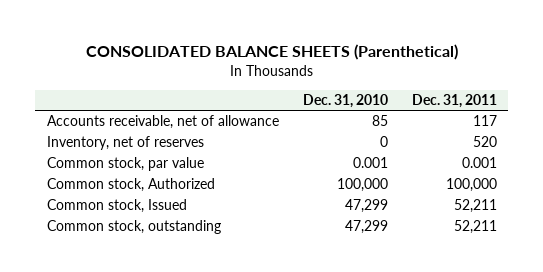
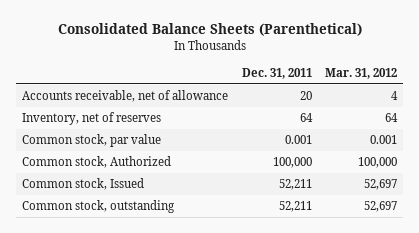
[85,43,458,60] CONSOLIDATED BALANCE SHEETS (Parenthetical) -> [57,23,362,37] Consolidated Balance Sheets (Parenthetical)
[302,94,388,109] Dec. 31, 2010 -> none
none -> [324,67,397,79] Mar. 31, 2012
[472,115,497,127] 117 -> [299,91,312,101] 20
[472,136,497,148] 520 -> [299,113,313,123] 64

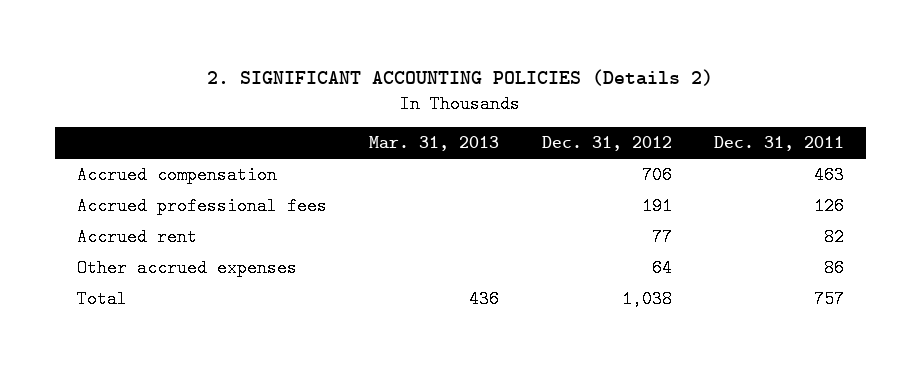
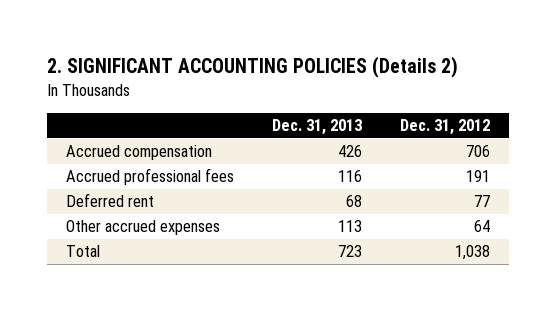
[369,136,500,152] Mar. 31, 2013 -> none
[714,136,845,152] Dec. 31, 2011 -> none
none -> [271,118,362,135] Dec. 31, 2013
[76,228,197,247] Accrued rent -> [66,193,155,208] Deferred rent

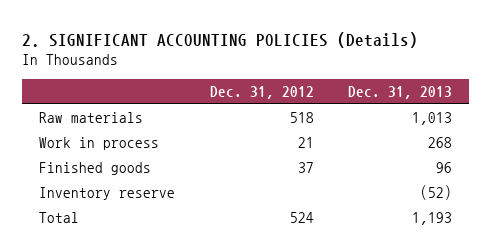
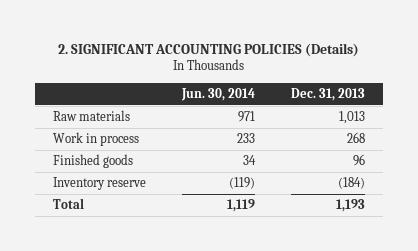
[209,85,314,99] Dec. 31, 2012 -> none
none -> [180,87,255,101] Jun. 30, 2014
[419,185,452,201] (52) -> [338,177,366,190] (184)

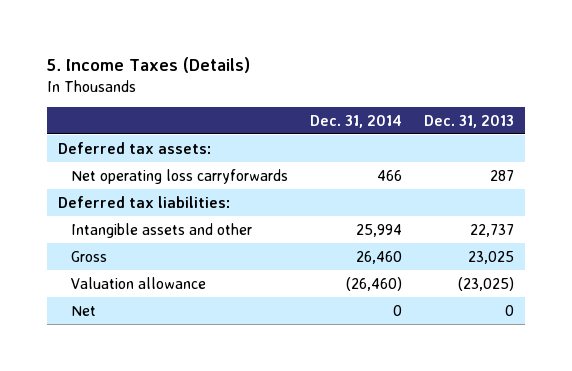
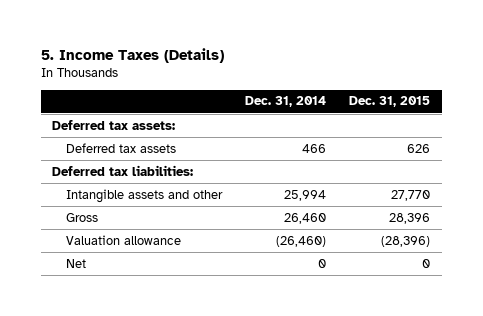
[424,114,515,128] Dec. 31, 2013 -> none
none -> [349,96,431,108] Dec. 31, 2015
[70,168,288,184] Net operating loss carryforwards -> [65,142,176,153] Deferred tax assets

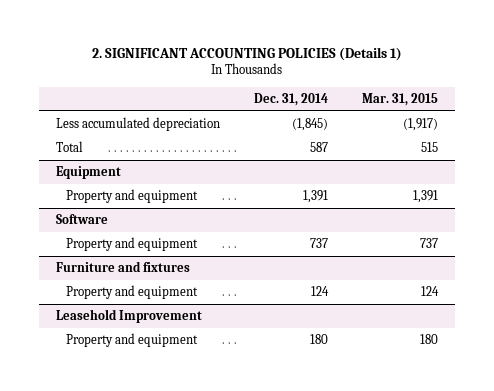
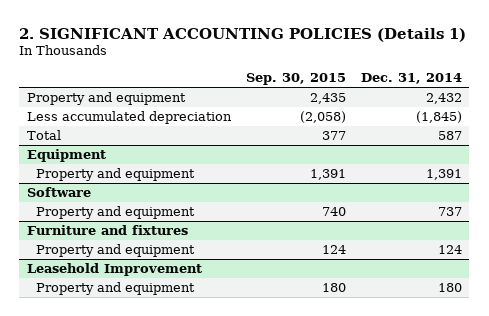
[361,92,438,106] Mar. 31, 2015 -> none
none -> [245,73,346,86] Sep. 30, 2015
none -> [26,92,186,106] Property and equipment

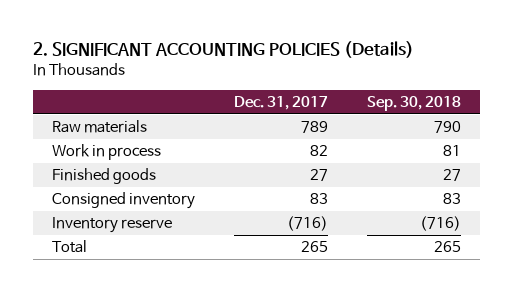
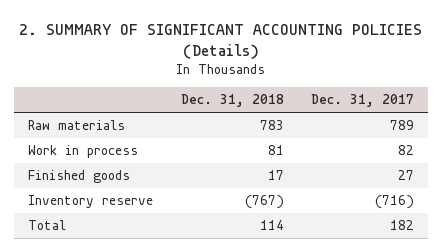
[32,41,414,59] 2. SIGNIFICANT ACCOUNTING POLICIES (Details) -> [19,24,423,59] 2. SUMMARY OF SIGNIFICANT ACCOUNTING POLICIES (Details)
[366,96,461,112] Sep. 30, 2018 -> none
none -> [180,94,284,108] Dec. 31, 2018
[52,192,196,210] Consigned inventory -> none
[300,241,328,253] 265 -> [390,220,415,231] 182

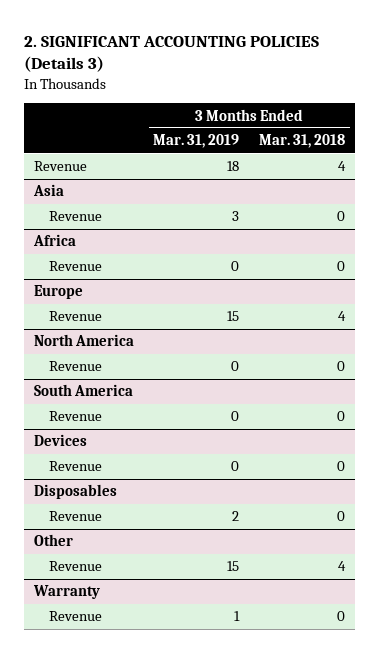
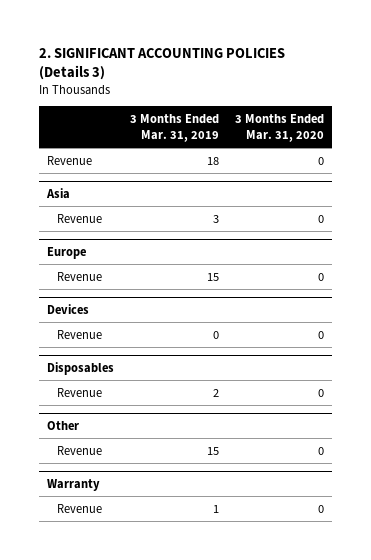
[259,134,346,149] Mar. 31, 2018 -> none
none -> [235,113,325,142] 3 Months Ended Mar. 31, 2020
[32,234,76,247] Africa -> none
[49,261,103,272] Revenue -> none
[33,334,134,347] North America -> none
[49,361,103,372] Revenue -> none
[33,384,133,397] South America -> none
[49,411,103,422] Revenue -> none

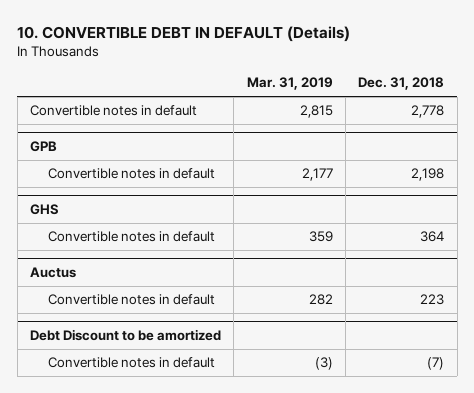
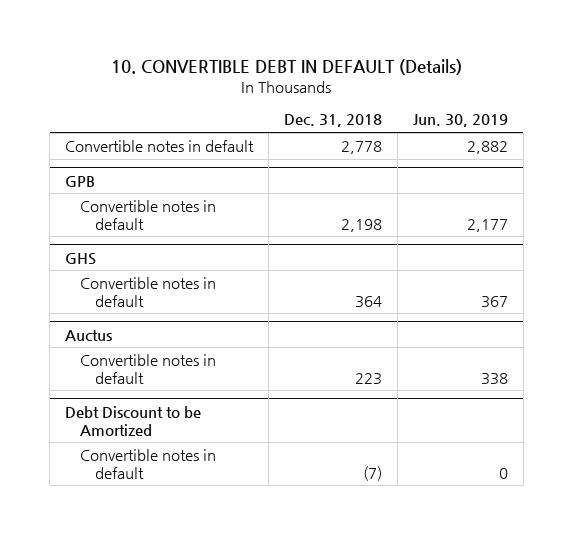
[246,77,333,91] Mar. 31, 2019 -> none
none -> [412,114,508,128] Jun. 30, 2019
[30,328,222,341] Debt Discount to be amortized -> [65,405,202,436] Debt Discount to be Amortized

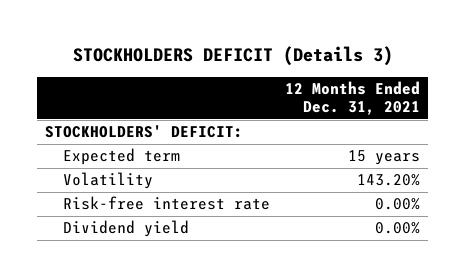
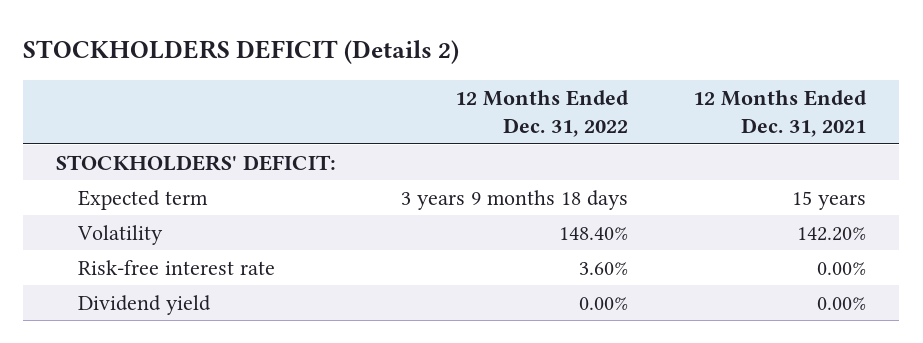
[72,46,393,67] STOCKHOLDERS DEFICIT (Details 3) -> [23,40,460,65] STOCKHOLDERS DEFICIT (Details 2)
none -> [455,90,630,138] 12 Months Ended Dec. 31, 2022
[357,174,421,187] 143.20% -> [797,226,867,241] 142.20%

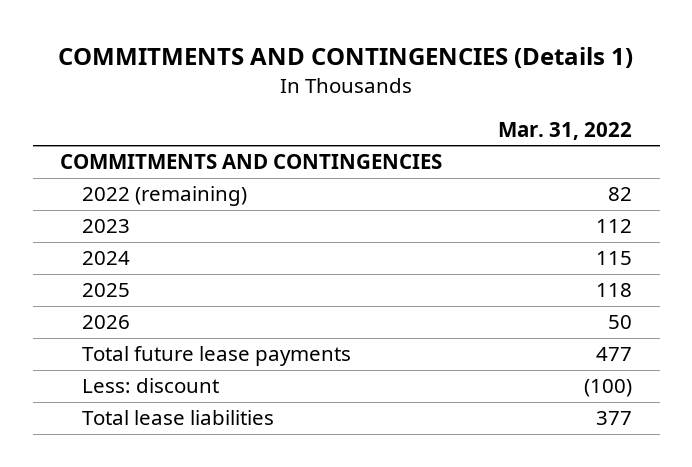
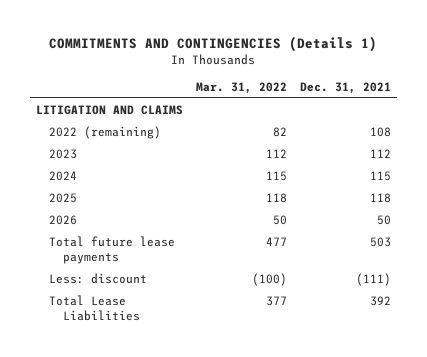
none -> [299,82,391,95] Dec. 31, 2021
[60,154,443,170] COMMITMENTS AND CONTINGENCIES -> [35,105,183,116] LITIGATION AND CLAIMS
[82,410,275,426] Total lease liabilities -> [49,295,140,322] Total Lease Liabilities

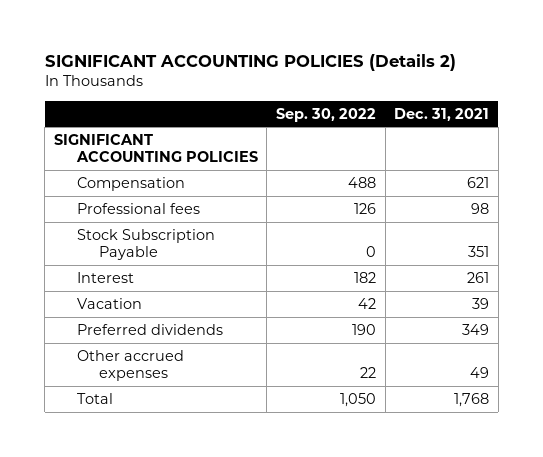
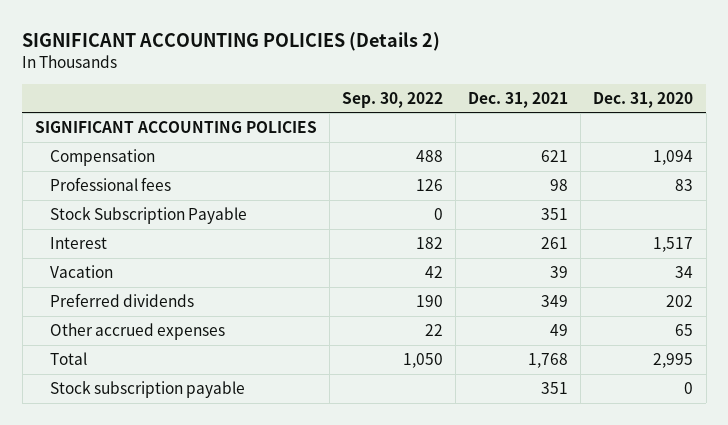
none -> [593,91,694,108] Dec. 31, 2020
none -> [50,381,246,399] Stock subscription payable

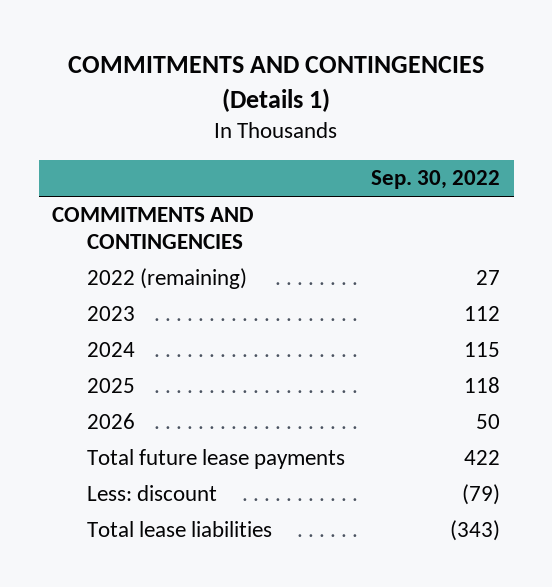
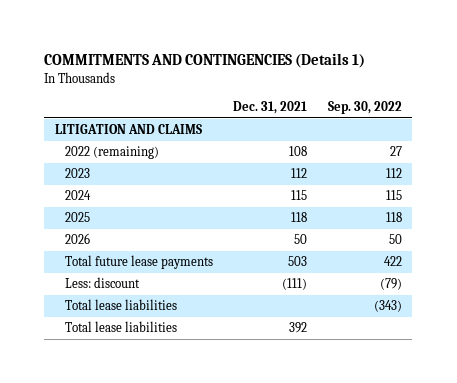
none -> [233,101,308,115] Dec. 31, 2021
[52,207,255,250] COMMITMENTS AND CONTINGENCIES -> [54,124,202,135] LITIGATION AND CLAIMS
none -> [64,321,177,333] Total lease liabilities

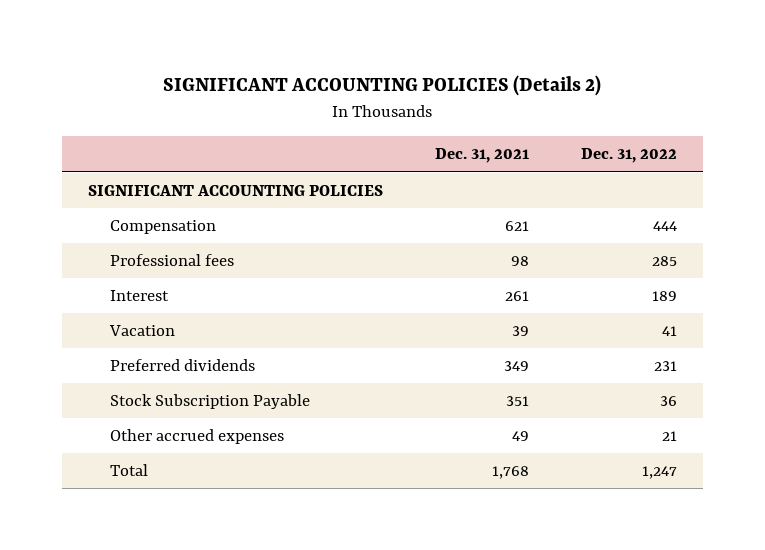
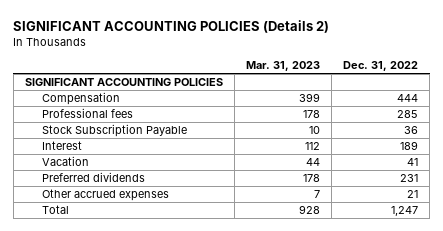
[434,148,529,164] Dec. 31, 2021 -> none
none -> [246,61,321,72] Mar. 31, 2023
[109,394,310,410] Stock Subscription Payable -> [42,124,188,138] Stock Subscription Payable

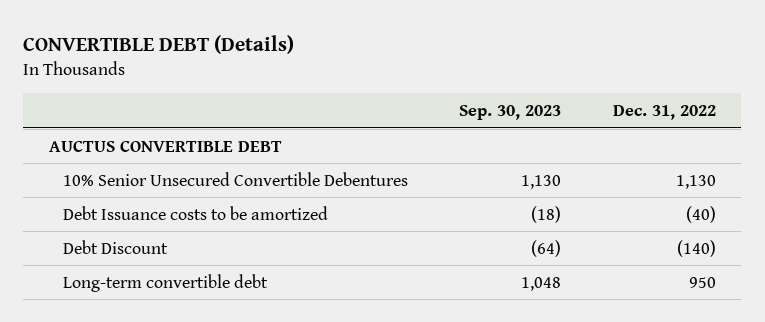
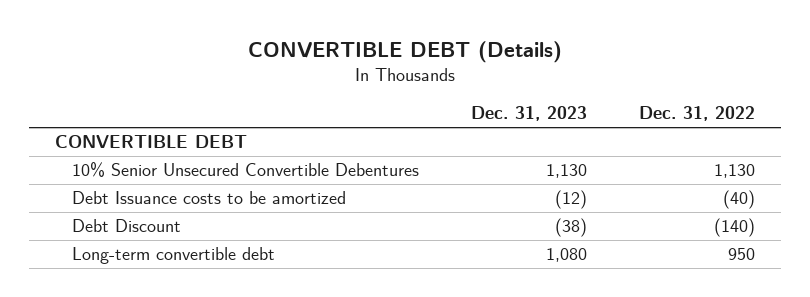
[459,105,562,121] Sep. 30, 2023 -> none
none -> [471,106,588,122] Dec. 31, 2023
[48,140,282,152] AUCTUS CONVERTIBLE DEBT -> [55,135,248,149] CONVERTIBLE DEBT

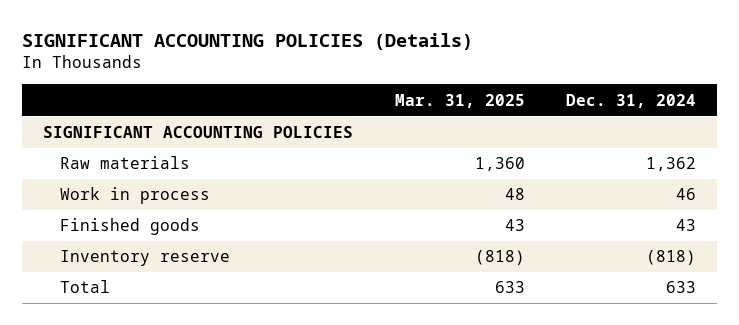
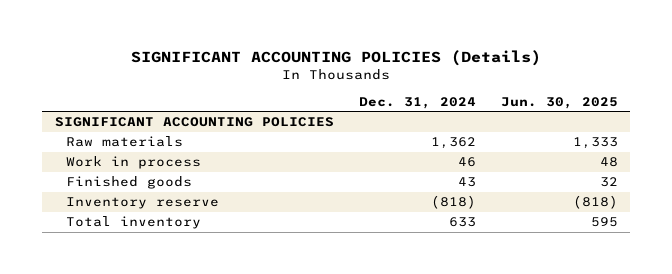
[394,93,525,108] Mar. 31, 2025 -> none
none -> [500,96,618,109] Jun. 30, 2025
[59,280,110,294] Total -> [65,216,201,230] Total inventory

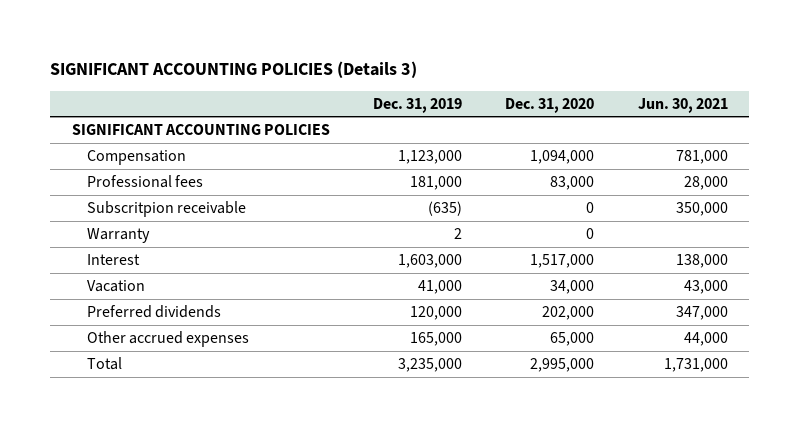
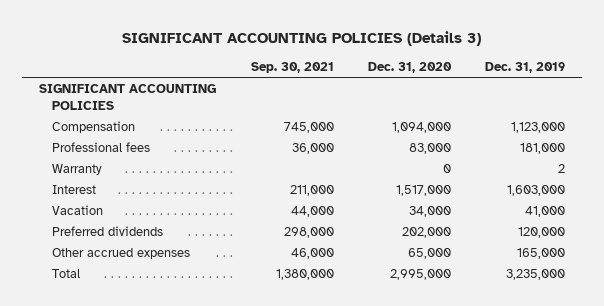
[637,97,728,113] Jun. 30, 2021 -> none
none -> [250,61,334,73] Sep. 30, 2021
[87,201,247,218] Subscritpion receivable -> none

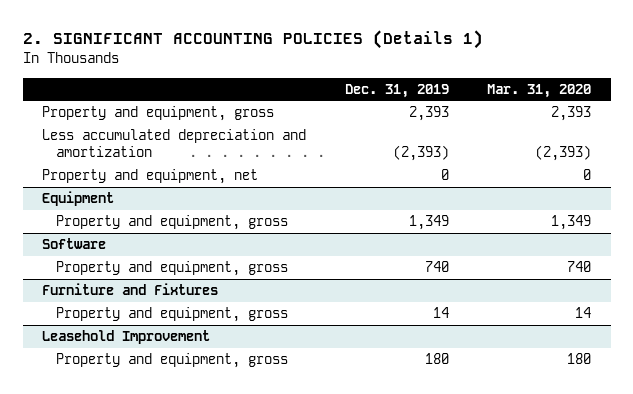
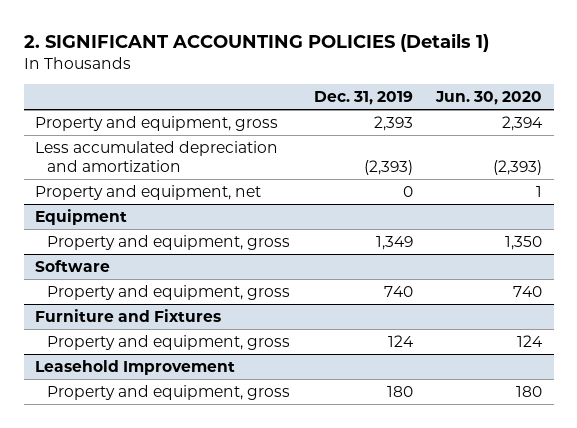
[487,83,592,98] Mar. 31, 2020 -> none
none -> [435,91,543,106] Jun. 30, 2020
[432,307,449,319] 14 -> [387,334,414,347] 124

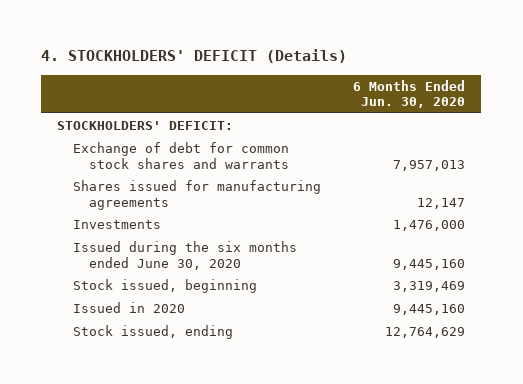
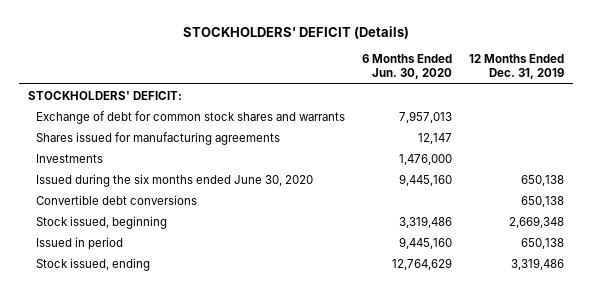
[41,49,348,64] 4. STOCKHOLDERS' DEFICIT (Details) -> [182,25,409,39] STOCKHOLDERS' DEFICIT (Details)
none -> [469,53,565,80] 12 Months Ended Dec. 31, 2019
none -> [36,194,198,205] Convertible debt conversions
[393,281,466,293] 3,319,469 -> [399,215,453,228] 3,319,486
[73,302,186,314] Issued in 2020 -> [36,236,124,250] Issued in period

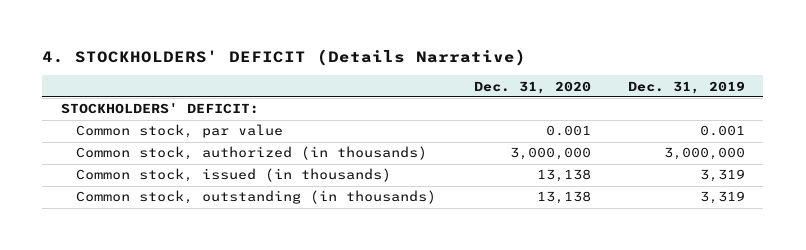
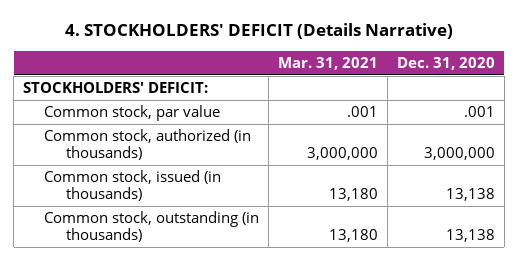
[627,80,745,94] Dec. 31, 2019 -> none
none -> [278,56,379,70] Mar. 31, 2021
[545,125,591,137] 0.001 -> [463,106,495,118] .001

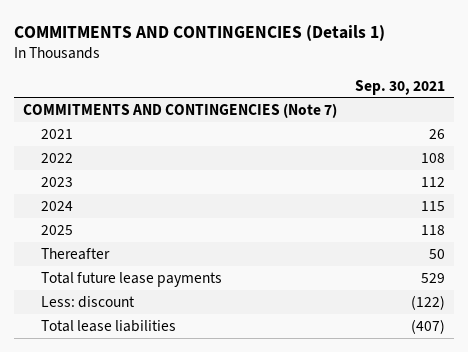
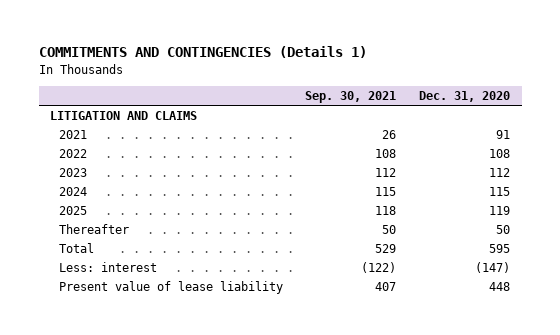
none -> [419,91,511,103] Dec. 31, 2020
[23,102,338,118] COMMITMENTS AND CONTINGENCIES (Note 7) -> [50,111,198,121] LITIGATION AND CLAIMS
[40,319,176,332] Total lease liabilities -> none
[40,271,222,287] Total future lease payments -> [58,243,94,254] Total
[40,295,135,308] Less: discount -> [58,262,157,273] Less: interest
none -> [58,281,283,295] Present value of lease liability

